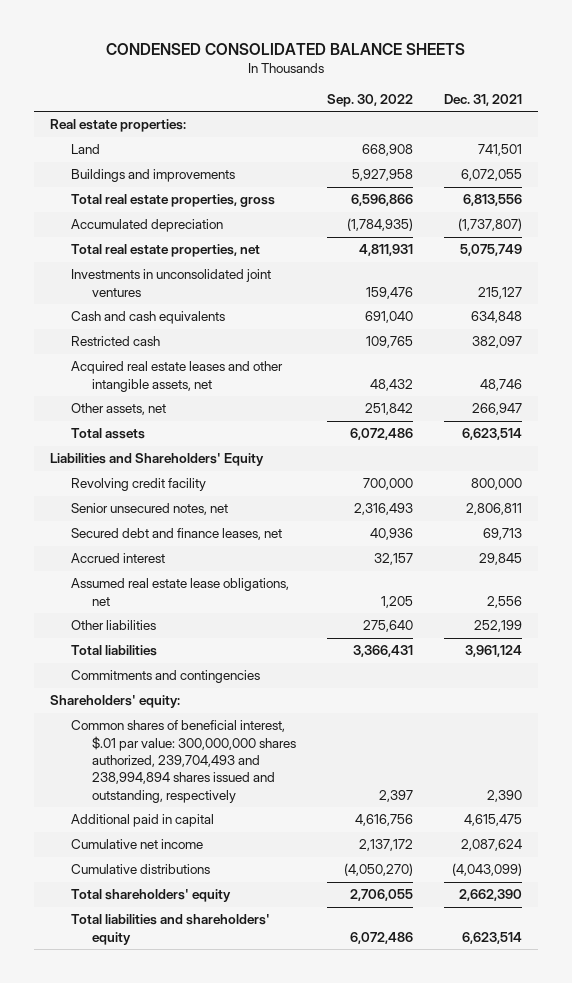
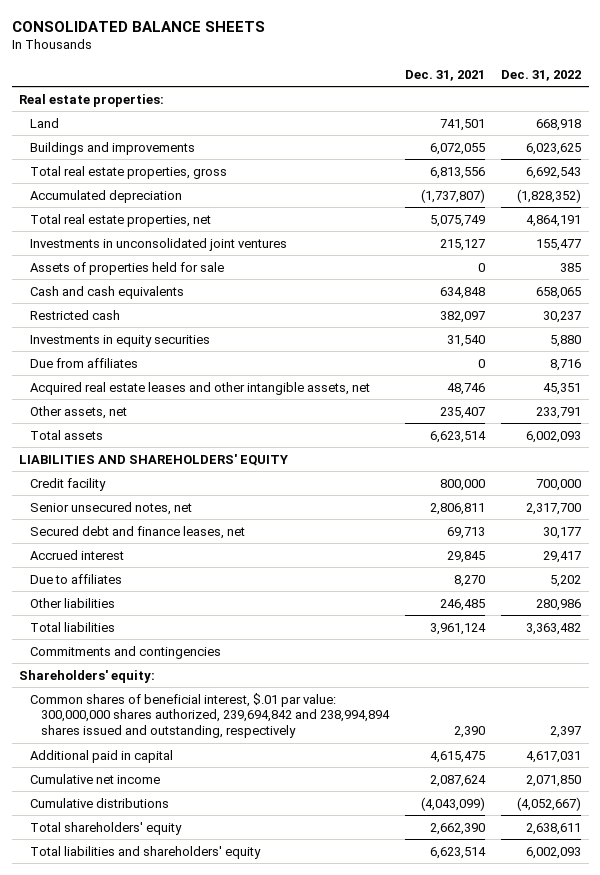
[105,43,465,56] CONDENSED CONSOLIDATED BALANCE SHEETS -> [11,20,265,32] CONSOLIDATED BALANCE SHEETS
[327,94,414,108] Sep. 30, 2022 -> none
none -> [500,69,581,81] Dec. 31, 2022
none -> [30,261,225,275] Assets of properties held for sale
none -> [30,334,211,347] Investments in equity securities
none -> [30,357,139,368] Due from affiliates
[472,403,523,416] 266,947 -> [439,406,485,419] 235,407
[49,453,264,467] Liabilities and Shareholders' Equity -> [19,453,289,466] LIABILITIES AND SHAREHOLDERS' EQUITY
[70,478,206,492] Revolving credit facility -> [30,477,107,491] Credit facility
[70,578,289,606] Assumed real estate lease obligations, net -> none
none -> [30,573,123,584] Due to affiliates
[474,620,523,633] 252,199 -> [439,598,485,611] 246,485
[70,720,297,803] Common shares of beneficial interest, $.01 par value: 300,000,000 shares authorized, 239,704,493 and 238,994,894 shares issued and outstanding, respectively -> [30,692,391,739] Common shares of beneficial interest, $.01 par value: 300,000,000 shares authorized, 239,694,842 and 238,994,894 shares issued and outstanding, respectively

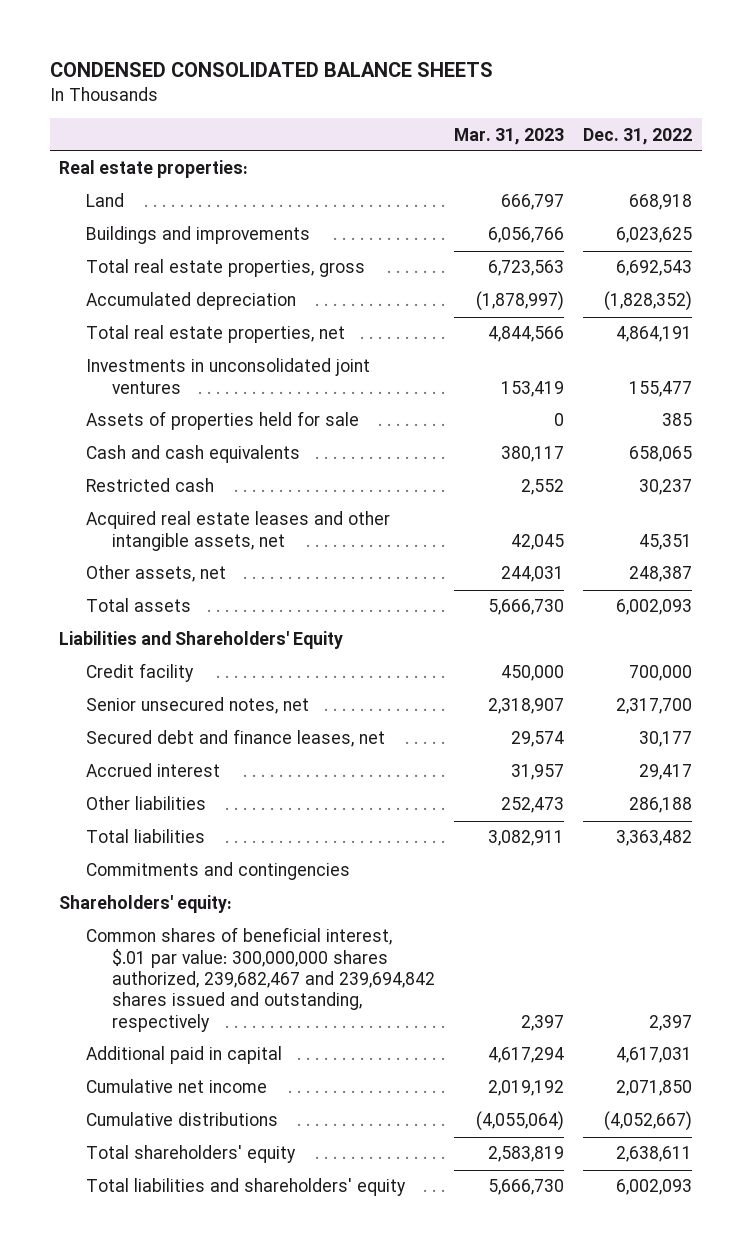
[11,20,265,32] CONSOLIDATED BALANCE SHEETS -> [50,62,494,78] CONDENSED CONSOLIDATED BALANCE SHEETS
[404,69,485,81] Dec. 31, 2021 -> none
none -> [454,127,565,145] Mar. 31, 2023
[30,334,211,347] Investments in equity securities -> none
[30,357,139,368] Due from affiliates -> none
[535,406,581,419] 233,791 -> [629,566,693,583] 248,387
[19,453,289,466] LIABILITIES AND SHAREHOLDERS' EQUITY -> [59,631,344,650] Liabilities and Shareholders' Equity
[30,573,123,584] Due to affiliates -> none
[535,598,581,611] 280,986 -> [629,797,693,814] 286,188
[30,692,391,739] Common shares of beneficial interest, $.01 par value: 300,000,000 shares authorized, 239,694,842 and 238,994,894 shares issued and outstanding, respectively -> [85,927,436,1032] Common shares of beneficial interest, $.01 par value: 300,000,000 shares authorized, 239,682,467 and 239,694,842 shares issued and outstanding, respectively

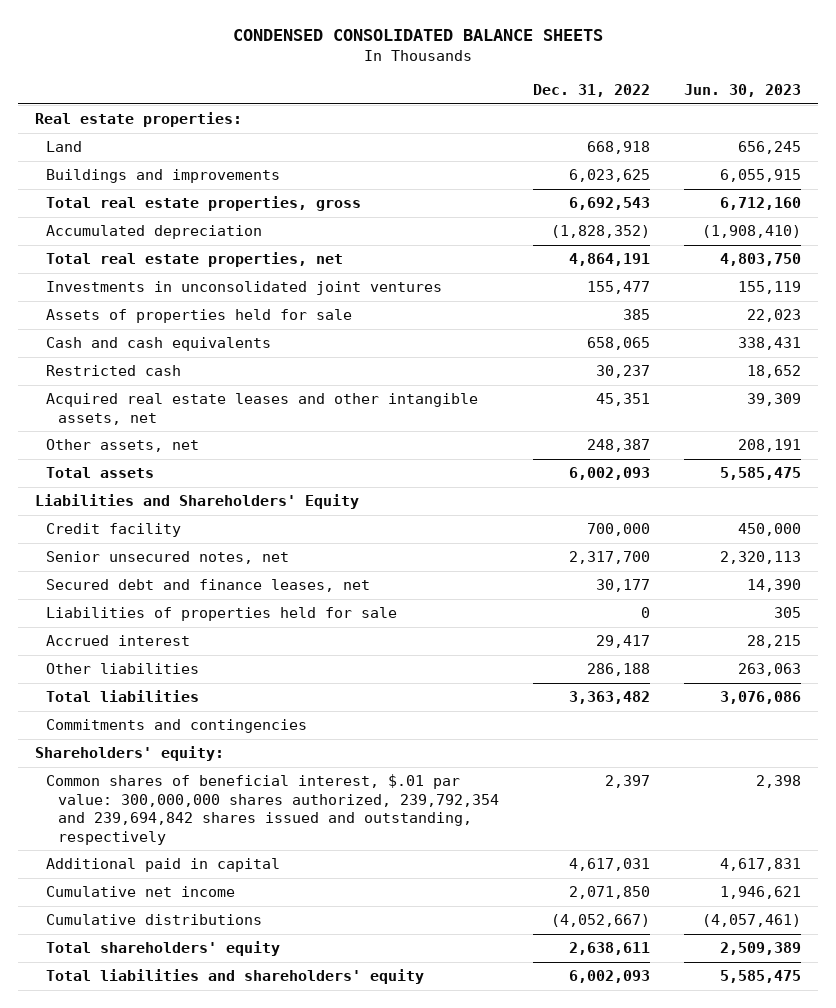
[454,127,565,145] Mar. 31, 2023 -> none
none -> [683,84,801,98] Jun. 30, 2023
none -> [46,607,398,622] Liabilities of properties held for sale
[85,927,436,1032] Common shares of beneficial interest, $.01 par value: 300,000,000 shares authorized, 239,682,467 and 239,694,842 shares issued and outstanding, respectively -> [46,774,499,845] Common shares of beneficial interest, $.01 par value: 300,000,000 shares authorized, 239,792,354 and 239,694,842 shares issued and outstanding, respectively

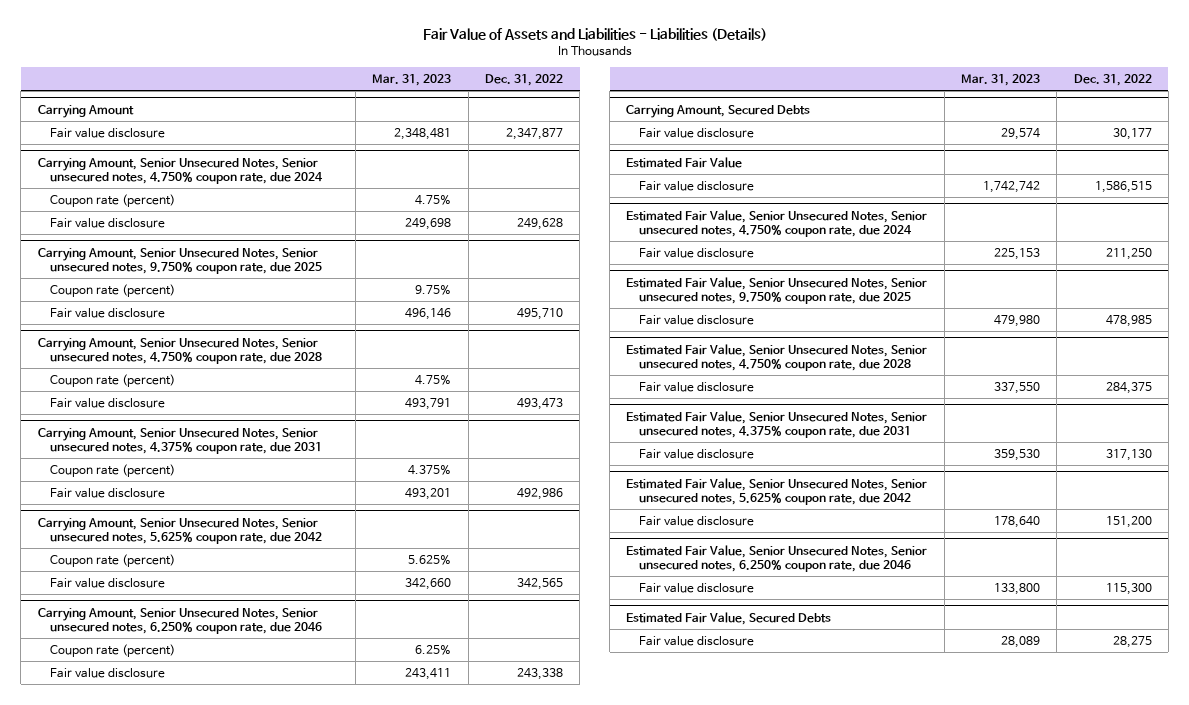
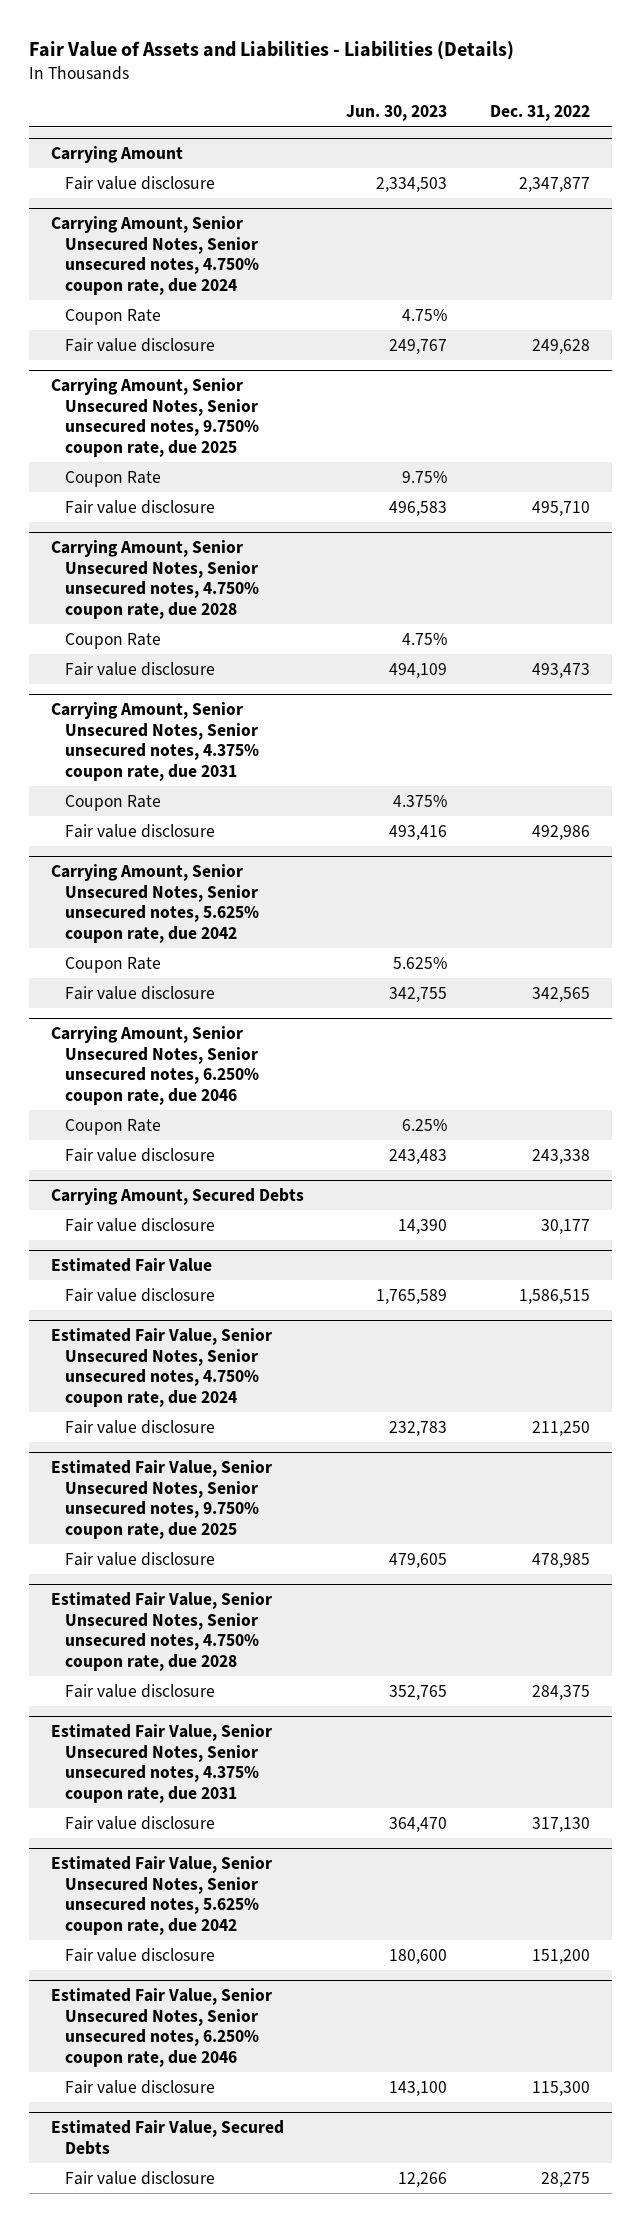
[372,74,452,87] Mar. 31, 2023 -> none
none -> [346,105,448,122] Jun. 30, 2023
[50,193,176,207] Coupon rate (percent) -> [65,308,162,325] Coupon Rate
[50,283,176,297] Coupon rate (percent) -> [65,470,162,487] Coupon Rate
[50,373,176,387] Coupon rate (percent) -> [65,632,162,649] Coupon Rate
[50,463,176,477] Coupon rate (percent) -> [65,794,162,811] Coupon Rate
[50,553,176,567] Coupon rate (percent) -> [65,956,162,973] Coupon Rate
[50,643,176,657] Coupon rate (percent) -> [65,1118,162,1135] Coupon Rate

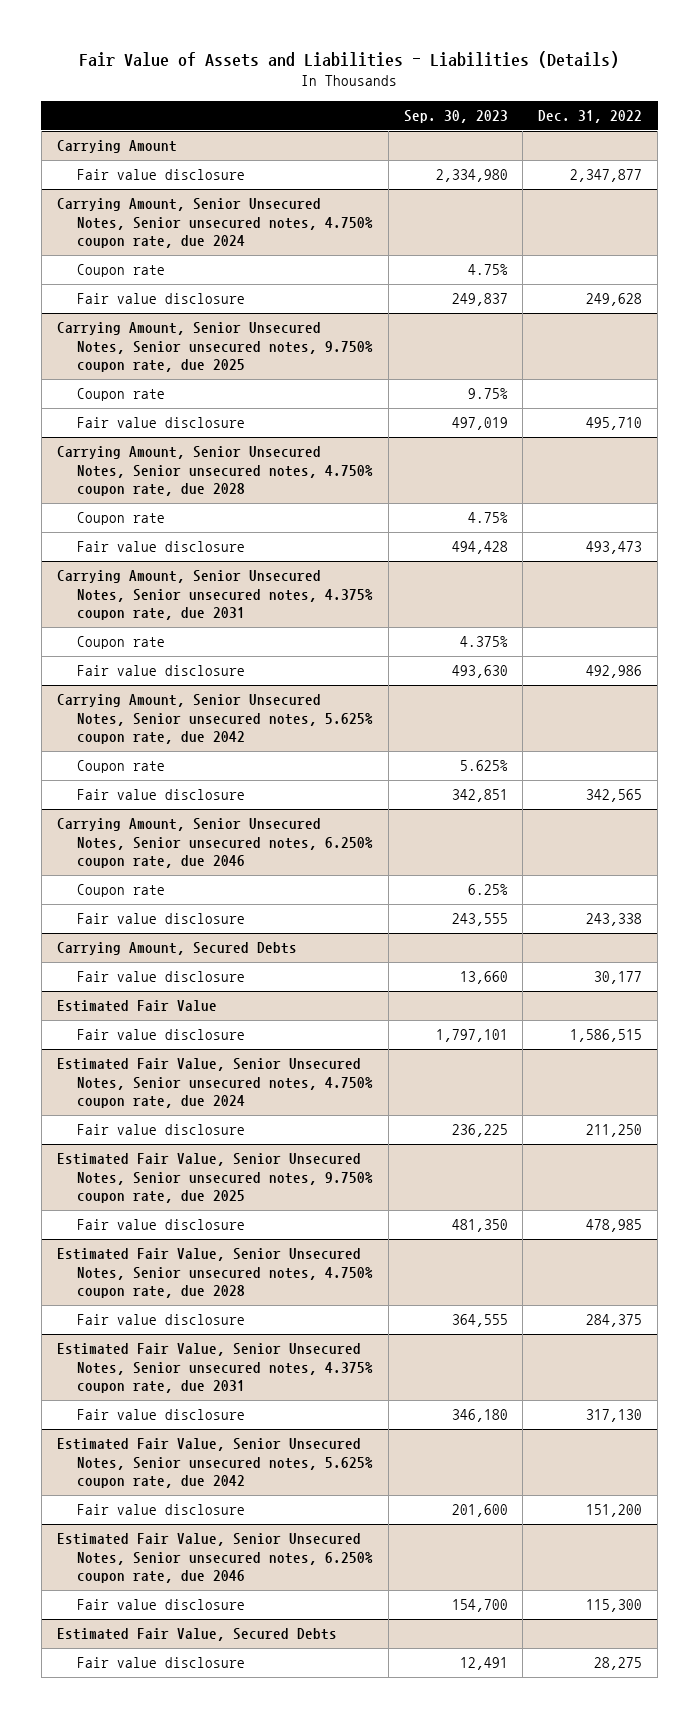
[346,105,448,122] Jun. 30, 2023 -> none
none -> [403,110,508,124] Sep. 30, 2023
[65,308,162,325] Coupon Rate -> [76,264,165,278] Coupon rate
[65,470,162,487] Coupon Rate -> [76,388,165,402] Coupon rate
[65,632,162,649] Coupon Rate -> [76,512,165,526] Coupon rate
[65,794,162,811] Coupon Rate -> [76,636,165,650] Coupon rate
[65,956,162,973] Coupon Rate -> [76,760,165,774] Coupon rate
[65,1118,162,1135] Coupon Rate -> [76,884,165,898] Coupon rate

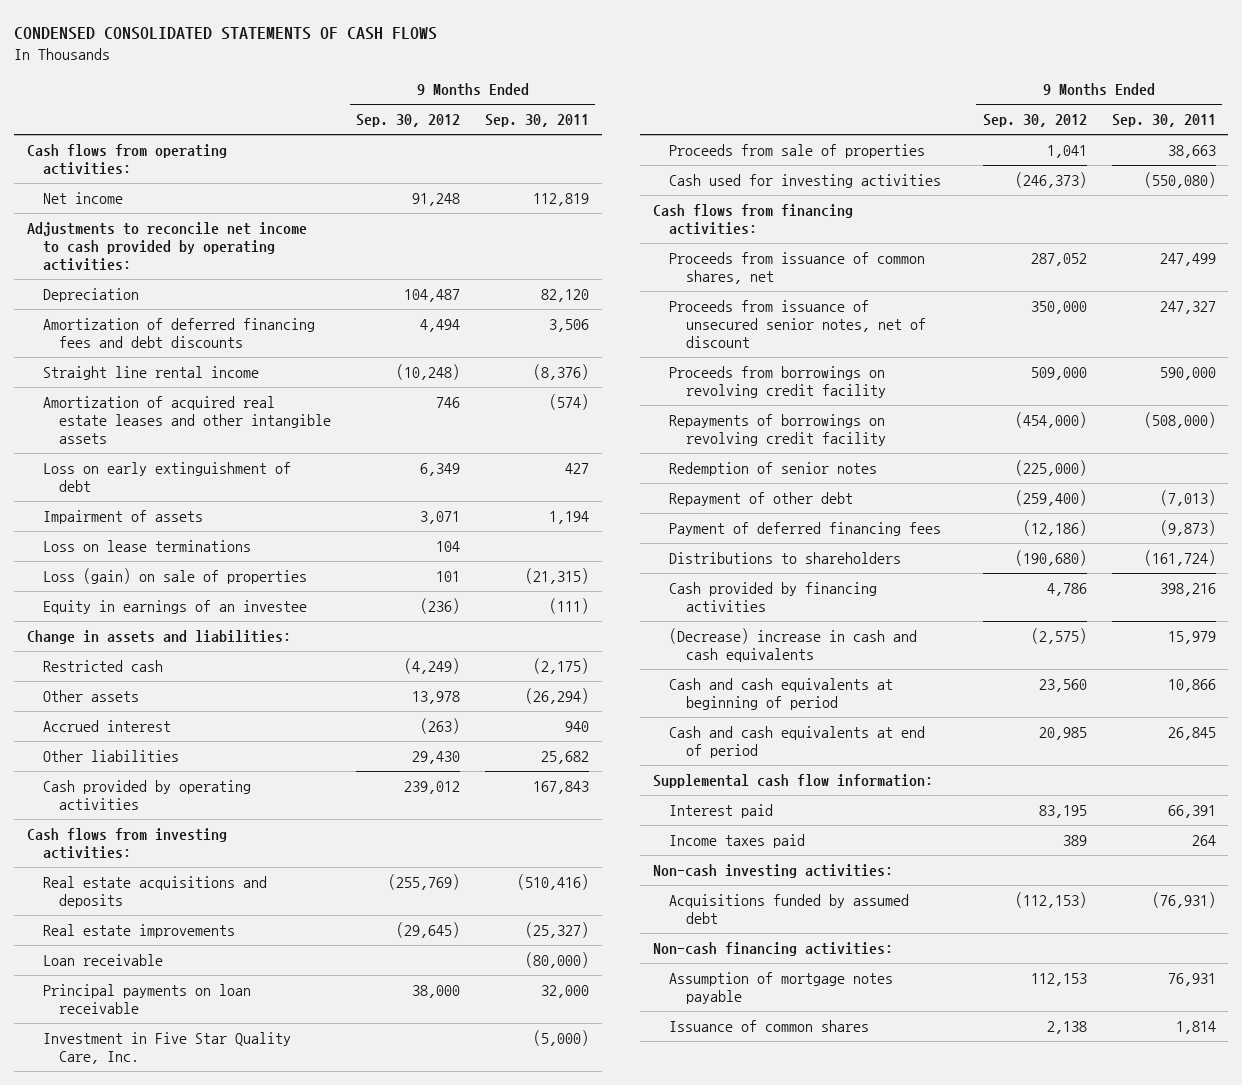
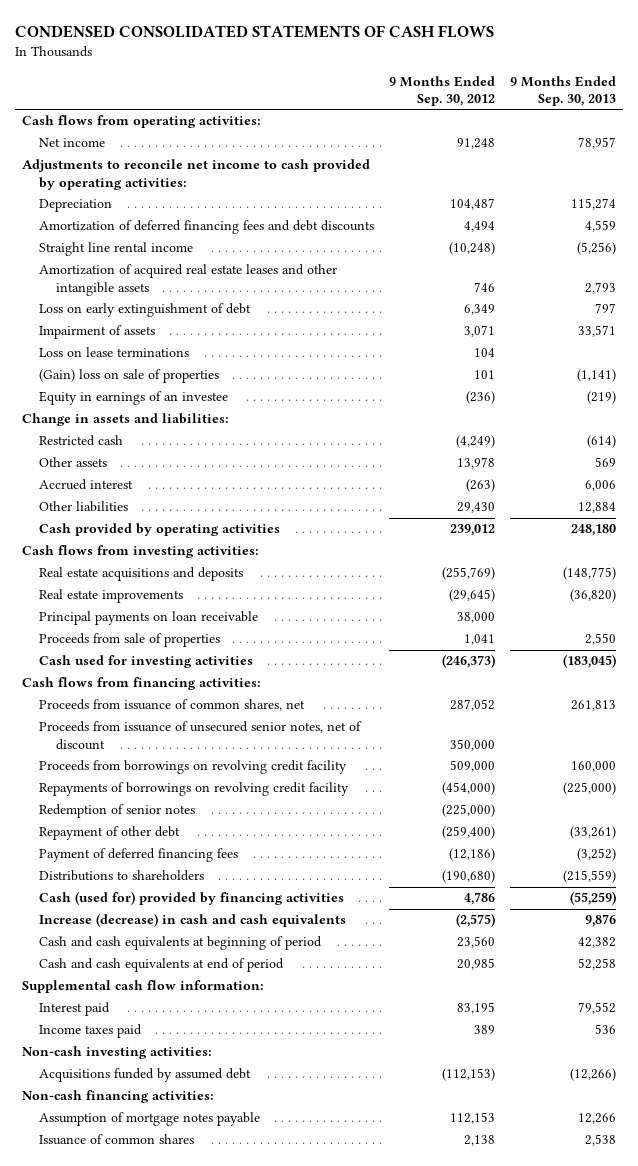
[485,114,590,128] Sep. 30, 2011 -> none
none -> [509,75,616,106] 9 Months Ended Sep. 30, 2013
[42,567,307,584] Loss (gain) on sale of properties -> [39,369,220,384] (Gain) loss on sale of properties
[42,953,163,966] Loan receivable -> none
[42,1031,291,1064] Investment in Five Star Quality Care, Inc. -> none
[669,581,878,612] Cash provided by financing activities -> [39,891,345,906] Cash (used for) provided by financing activities
[669,627,918,662] (Decrease) increase in cash and cash equivalents -> [39,913,347,928] Increase (decrease) in cash and cash equivalents

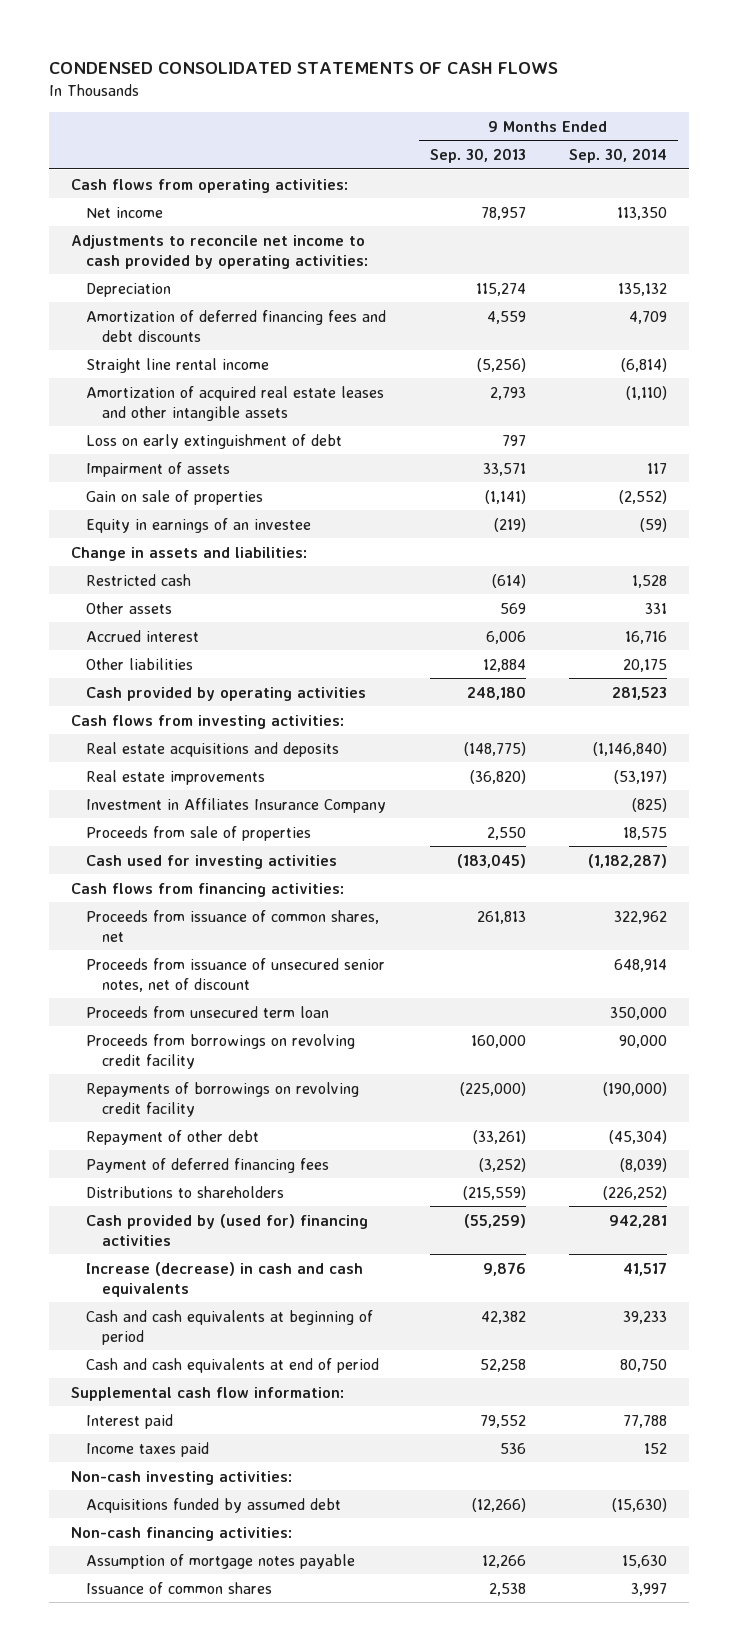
[389,75,496,106] 9 Months Ended Sep. 30, 2012 -> none
none -> [569,147,668,163] Sep. 30, 2014
[39,347,190,358] Loss on lease terminations -> none
[39,369,220,384] (Gain) loss on sale of properties -> [86,489,264,505] Gain on sale of properties
[39,611,259,626] Principal payments on loan receivable -> none
none -> [86,797,387,813] Investment in Affiliates Insurance Company
none -> [86,1005,330,1018] Proceeds from unsecured term loan
[39,804,196,819] Redemption of senior notes -> none
[39,891,345,906] Cash (used for) provided by financing activities -> [86,1213,369,1246] Cash provided by (used for) financing activities

